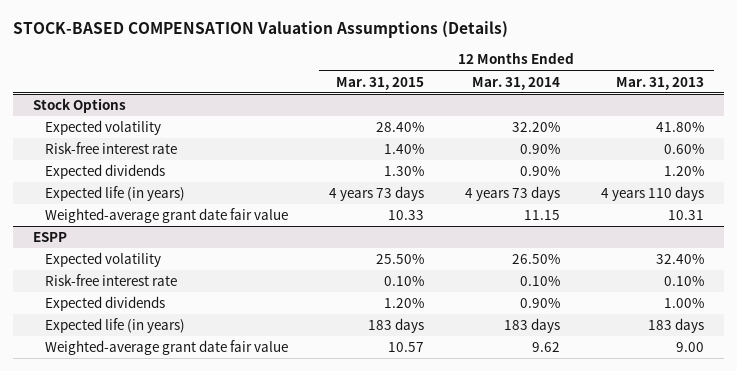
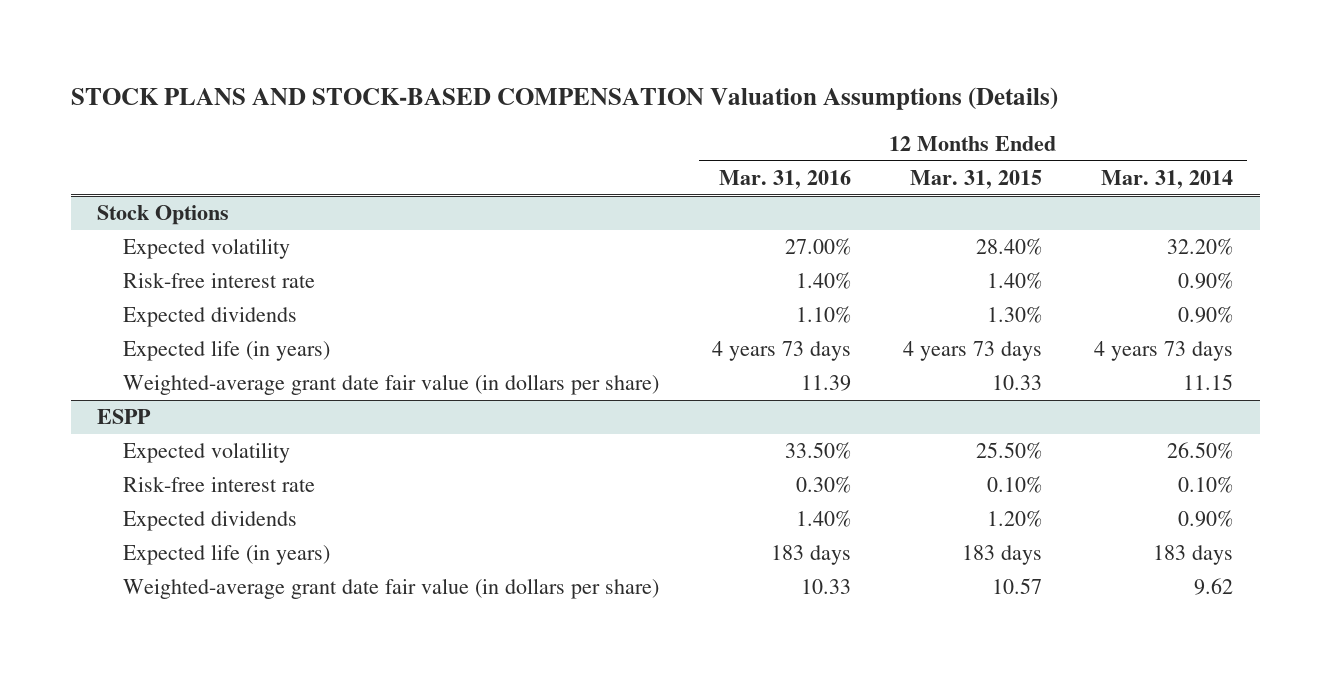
[12,21,508,39] STOCK-BASED COMPENSATION Valuation Assumptions (Details) -> [70,86,1058,110] STOCK PLANS AND STOCK-BASED COMPENSATION Valuation Assumptions (Details)
[615,76,704,90] Mar. 31, 2013 -> none
none -> [718,169,851,189] Mar. 31, 2016
[45,208,289,224] Weighted-average grant date fair value -> [123,374,660,396] Weighted-average grant date fair value (in dollars per share)
[45,340,289,356] Weighted-average grant date fair value -> [123,578,660,600] Weighted-average grant date fair value (in dollars per share)

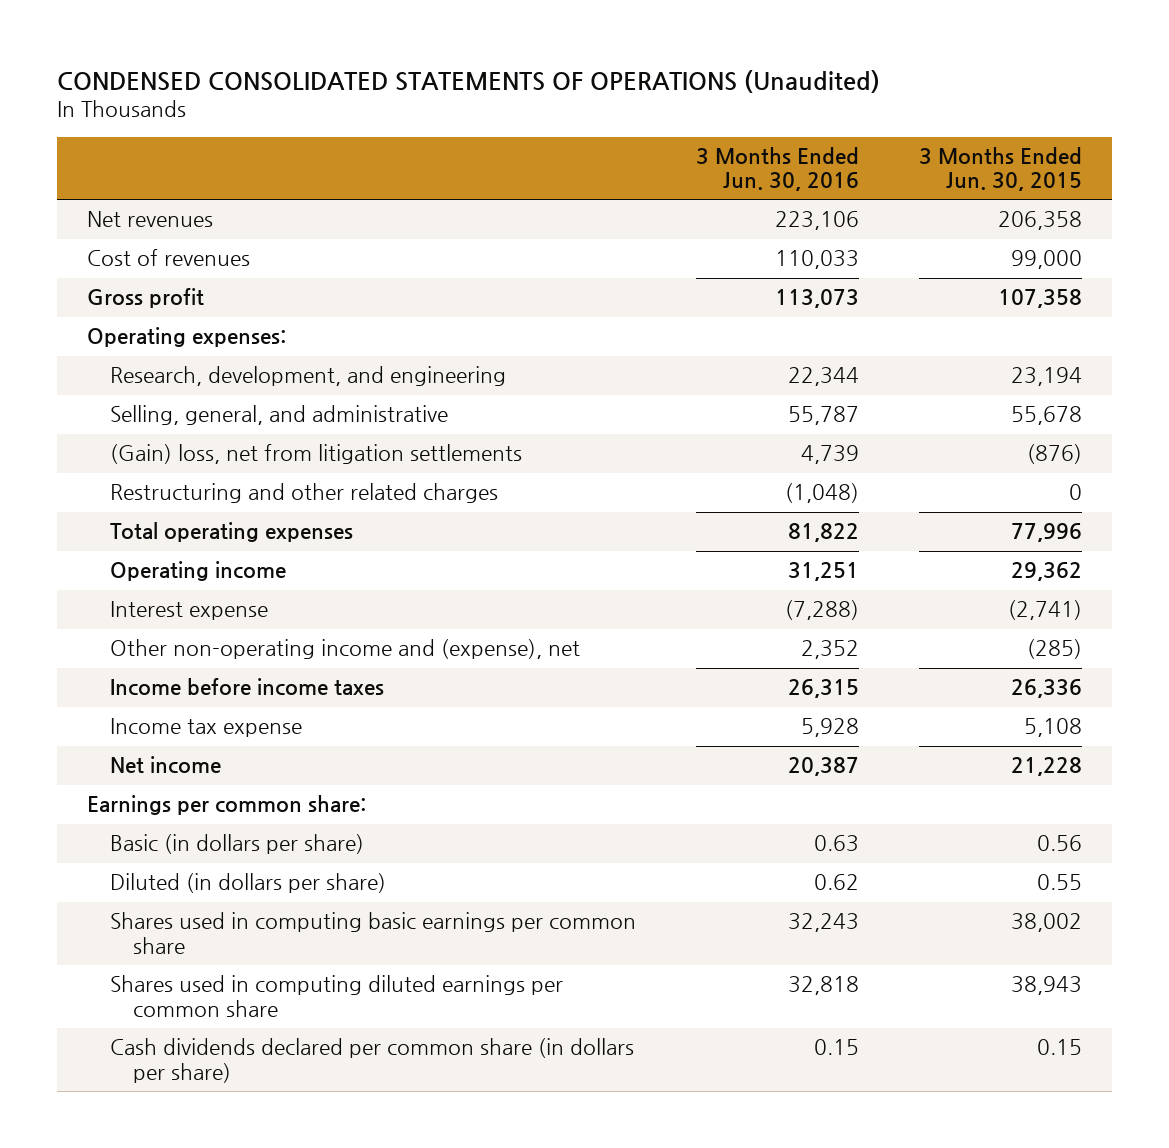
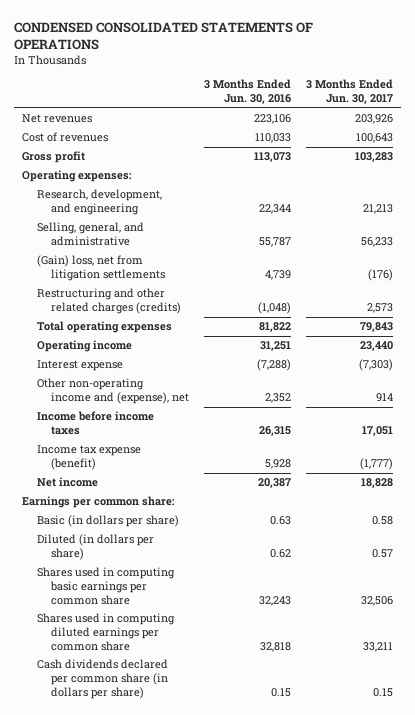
[57,69,881,93] CONDENSED CONSOLIDATED STATEMENTS OF OPERATIONS (Unaudited) -> [14,21,314,50] CONDENSED CONSOLIDATED STATEMENTS OF OPERATIONS
[919,146,1083,192] 3 Months Ended Jun. 30, 2015 -> none
none -> [306,79,394,105] 3 Months Ended Jun. 30, 2017
[110,483,499,504] Restructuring and other related charges -> [36,288,182,315] Restructuring and other related charges (credits)
[110,718,303,738] Income tax expense -> [36,445,141,471] Income tax expense (benefit)

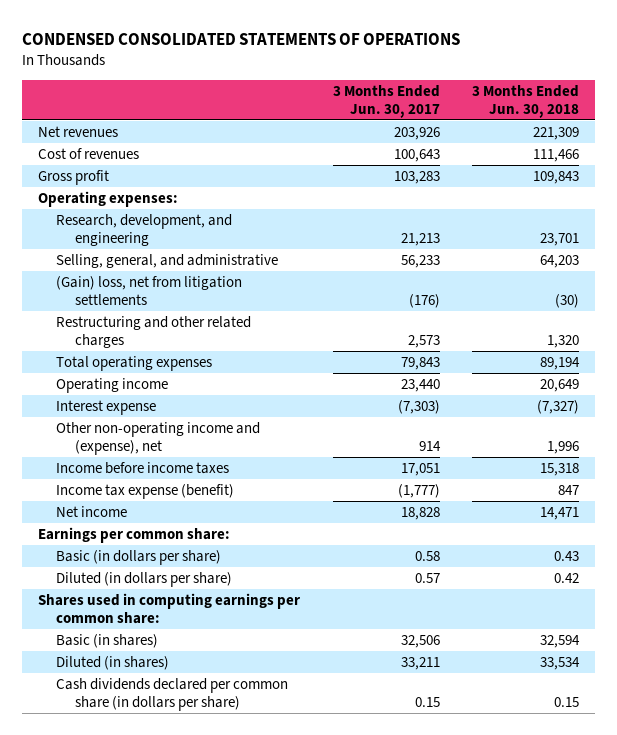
[204,79,292,105] 3 Months Ended Jun. 30, 2016 -> none
none -> [471,84,579,118] 3 Months Ended Jun. 30, 2018
[36,288,182,315] Restructuring and other related charges (credits) -> [56,315,252,348] Restructuring and other related charges
none -> [38,592,301,624] Shares used in computing earnings per common share:
[36,567,175,605] Shares used in computing basic earnings per common share -> [56,633,159,648] Basic (in shares)
[36,613,175,651] Shares used in computing diluted earnings per common share -> [56,655,170,670] Diluted (in shares)

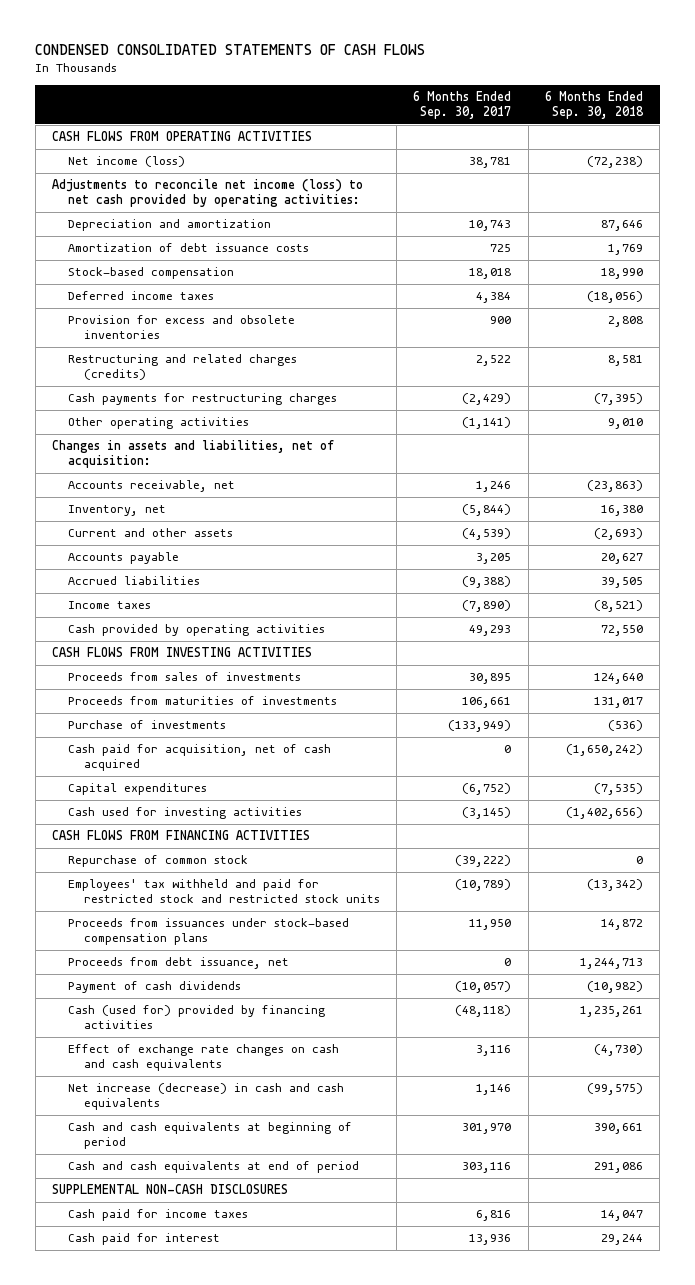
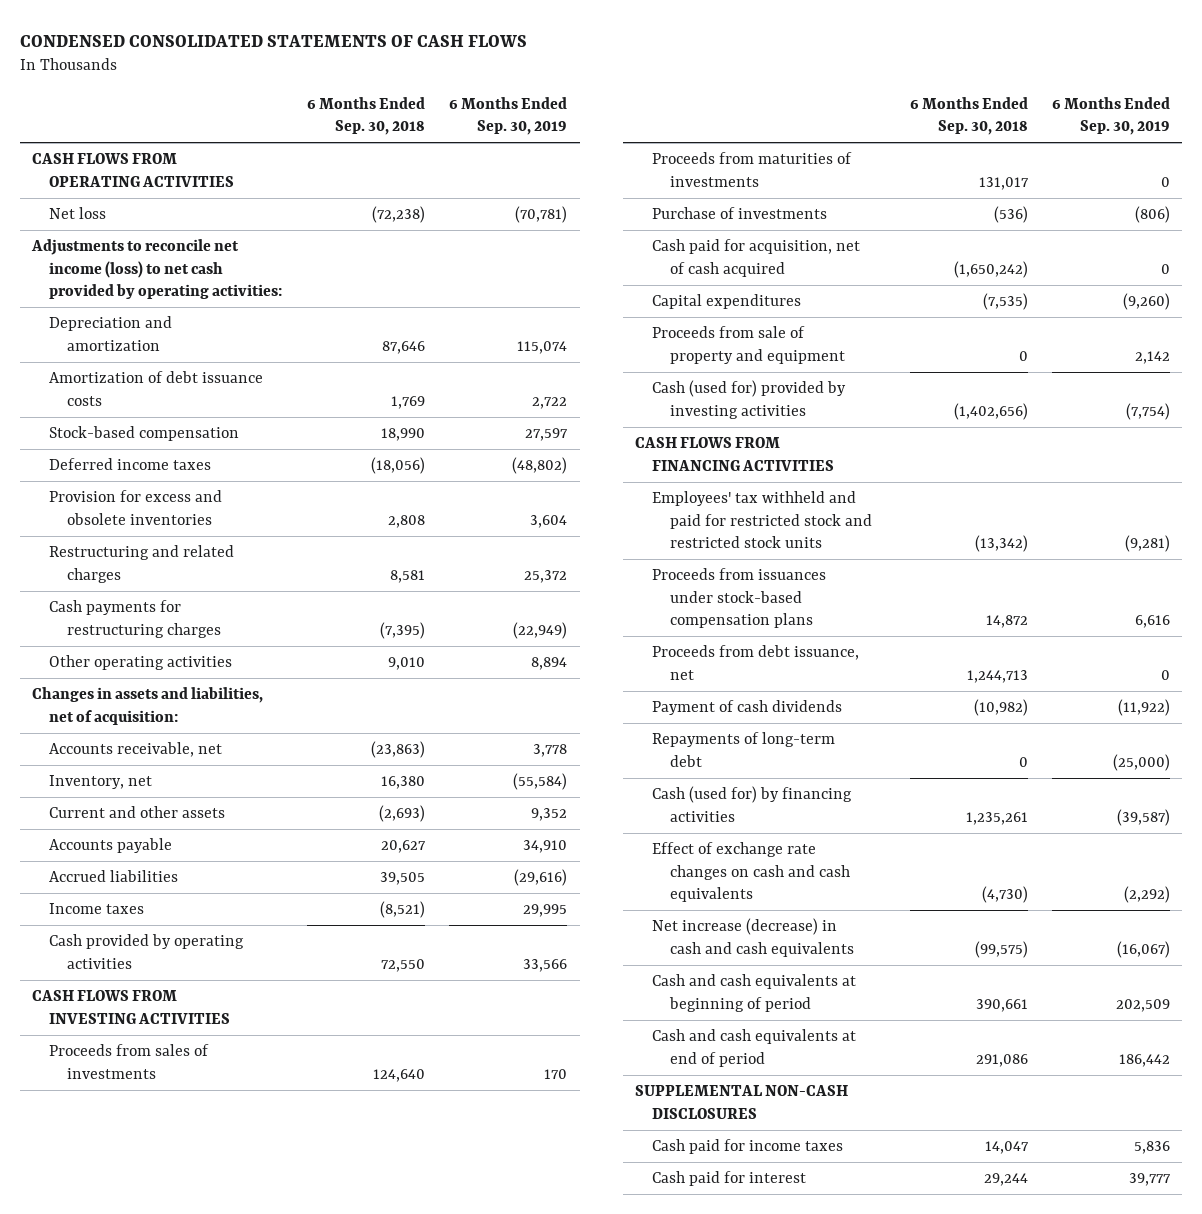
[413,91,512,120] 6 Months Ended Sep. 30, 2017 -> none
none -> [449,96,568,136] 6 Months Ended Sep. 30, 2019
[67,156,185,168] Net income (loss) -> [49,207,107,220] Net loss
[67,354,297,381] Restructuring and related charges (credits) -> [49,545,235,583] Restructuring and related charges
none -> [652,326,845,364] Proceeds from sale of property and equipment
[67,807,302,820] Cash used for investing activities -> [652,380,847,419] Cash (used for) provided by investing activities
[67,855,248,868] Repurchase of common stock -> none
none -> [652,732,836,767] Repayments of long-term debt
[67,1005,325,1030] Cash (used for) provided by financing activities -> [652,786,853,822] Cash (used for) by financing activities

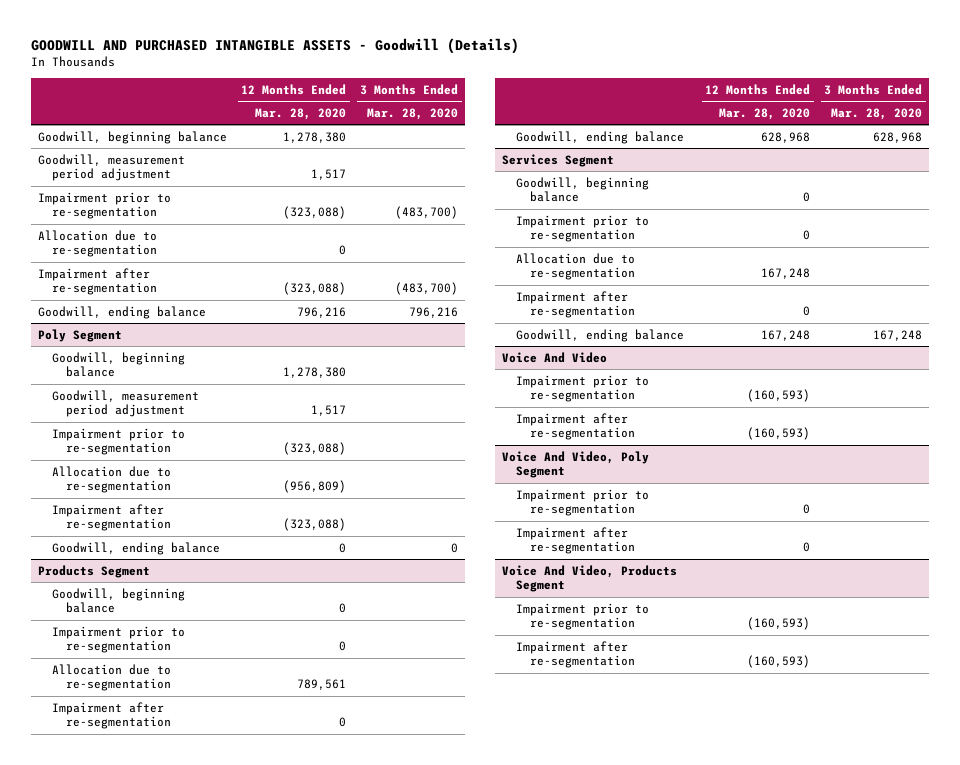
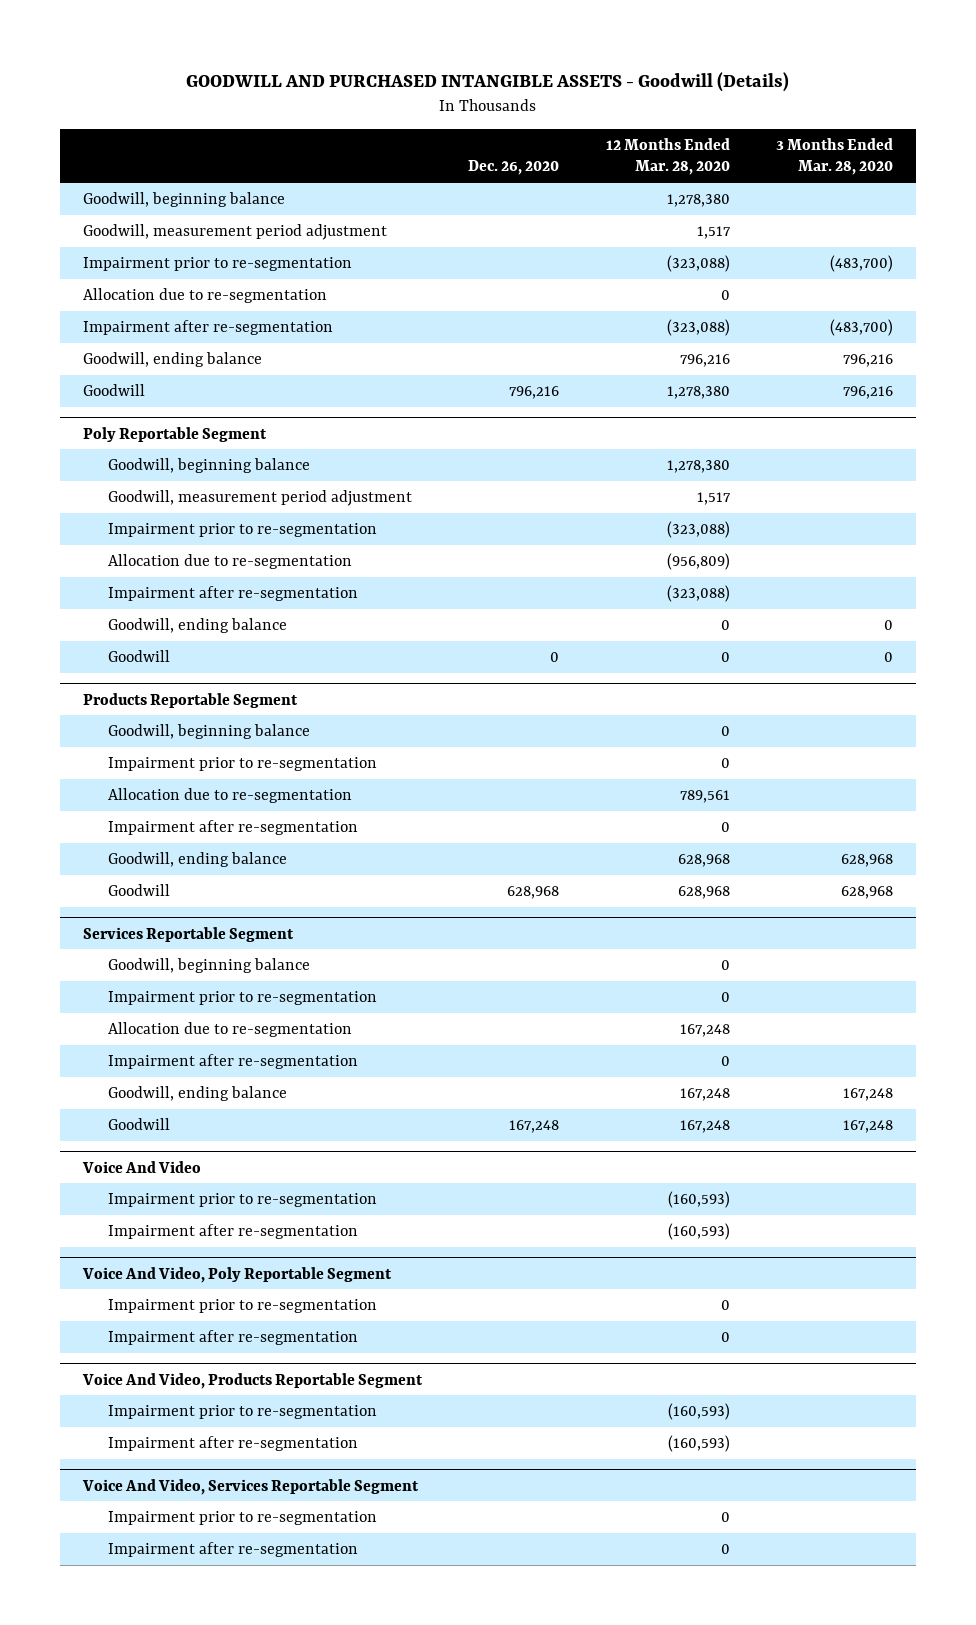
none -> [468,160,560,176] Dec. 26, 2020
none -> [83,383,146,396] Goodwill
[38,328,123,342] Poly Segment -> [83,426,268,442] Poly Reportable Segment
none -> [107,649,170,662] Goodwill
[38,564,151,578] Products Segment -> [83,692,299,708] Products Reportable Segment
none -> [107,883,170,896] Goodwill
[502,153,615,167] Services Segment -> [83,926,295,942] Services Reportable Segment
none -> [107,1117,170,1130] Goodwill
[502,450,650,479] Voice And Video, Poly Segment -> [82,1266,393,1283] Voice And Video, Poly Reportable Segment
[502,564,678,593] Voice And Video, Products Segment -> [82,1372,424,1389] Voice And Video, Products Reportable Segment
none -> [82,1478,420,1495] Voice And Video, Services Reportable Segment
none -> [107,1510,377,1525] Impairment prior to re-segmentation
none -> [107,1541,358,1557] Impairment after re-segmentation

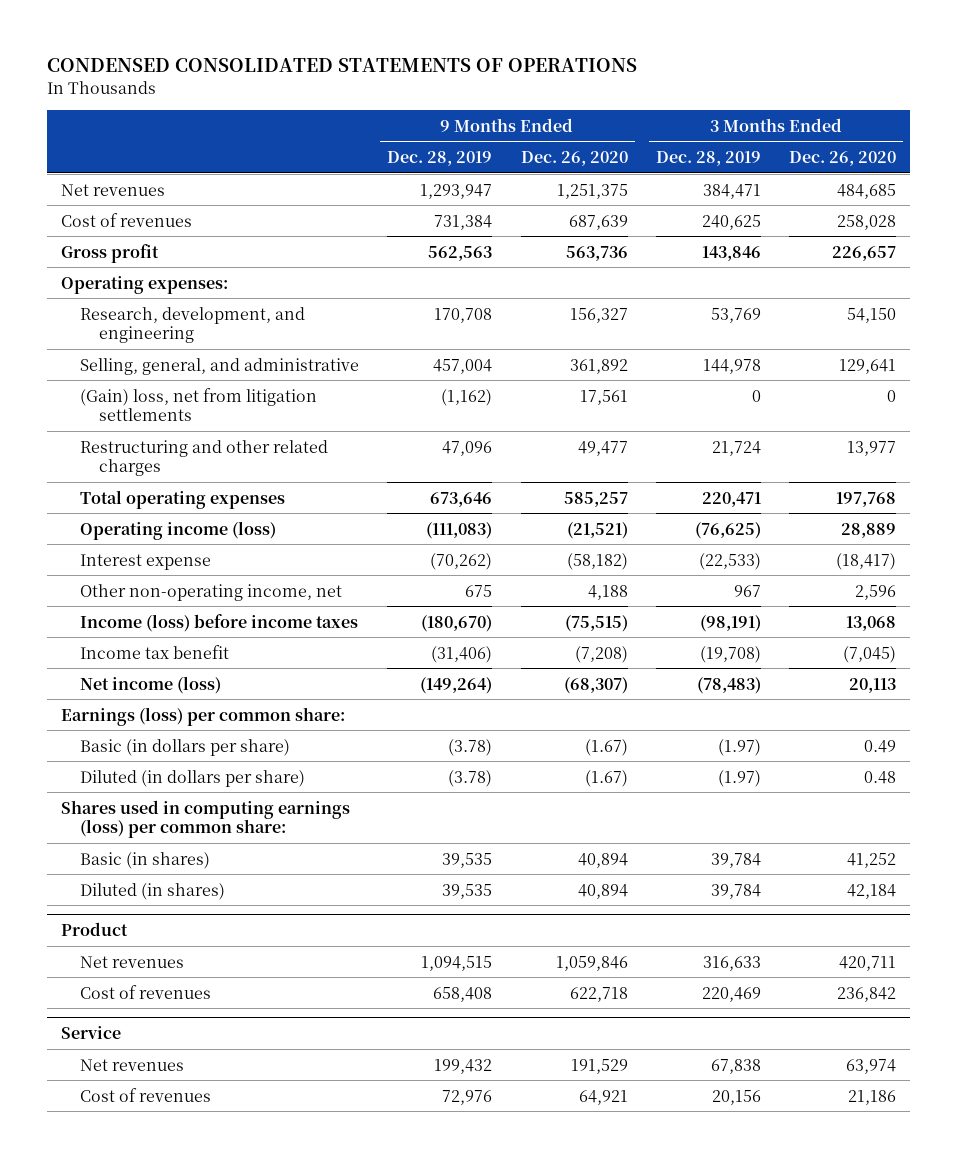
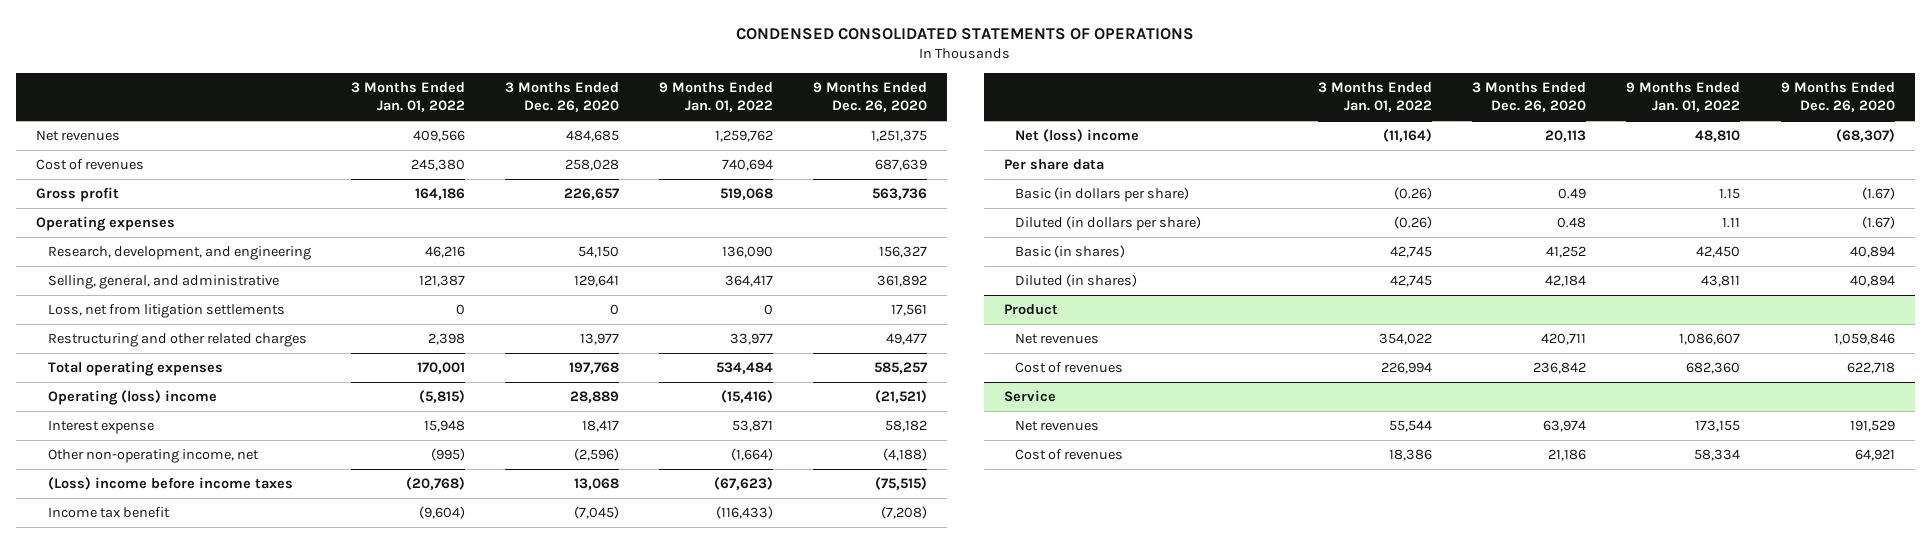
[387,151,493,167] Dec. 28, 2019 -> none
[655,151,761,167] Dec. 28, 2019 -> none
none -> [351,82,466,113] 3 Months Ended Jan. 01, 2022
none -> [659,82,774,113] 9 Months Ended Jan. 01, 2022
[61,275,229,294] Operating expenses: -> [36,216,176,232] Operating expenses
[80,387,318,422] (Gain) loss, net from litigation settlements -> [47,304,285,319] Loss, net from litigation settlements
[80,520,277,540] Operating income (loss) -> [47,390,217,406] Operating (loss) income
[566,552,628,570] (58,182) -> [885,420,928,433] 58,182
[836,552,897,570] (18,417) -> [582,420,620,433] 18,417
[587,584,628,600] 4,188 -> [883,448,928,462] (4,188)
[855,584,897,600] 2,596 -> [574,448,620,462] (2,596)
[80,613,359,632] Income (loss) before income taxes -> [47,477,293,491] (Loss) income before income taxes
[80,675,222,694] Net income (loss) -> [1015,129,1140,143] Net (loss) income
[61,706,346,726] Earnings (loss) per common share: -> [1003,159,1104,171] Per share data
[61,799,351,839] Shares used in computing earnings (loss) per common share: -> none

